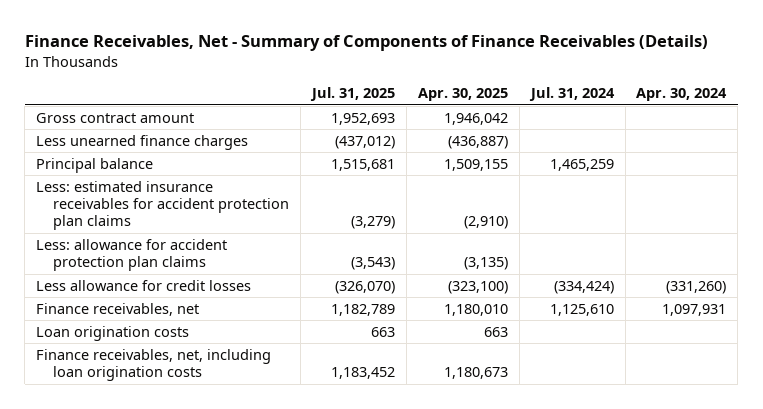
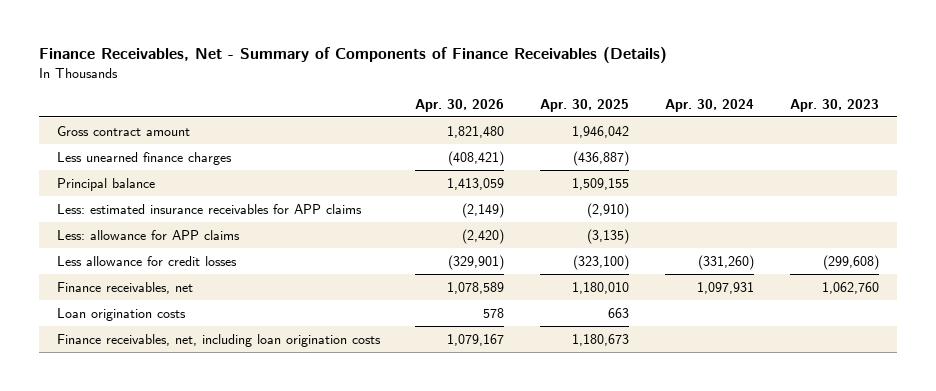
[310,87,396,102] Jul. 31, 2025 -> none
[528,87,615,102] Jul. 31, 2024 -> none
none -> [415,98,505,112] Apr. 30, 2026
none -> [790,98,880,112] Apr. 30, 2023
[36,180,290,231] Less: estimated insurance receivables for accident protection plan claims -> [56,203,362,214] Less: estimated insurance receivables for APP claims
[36,238,228,272] Less: allowance for accident protection plan claims -> [56,229,240,240] Less: allowance for APP claims

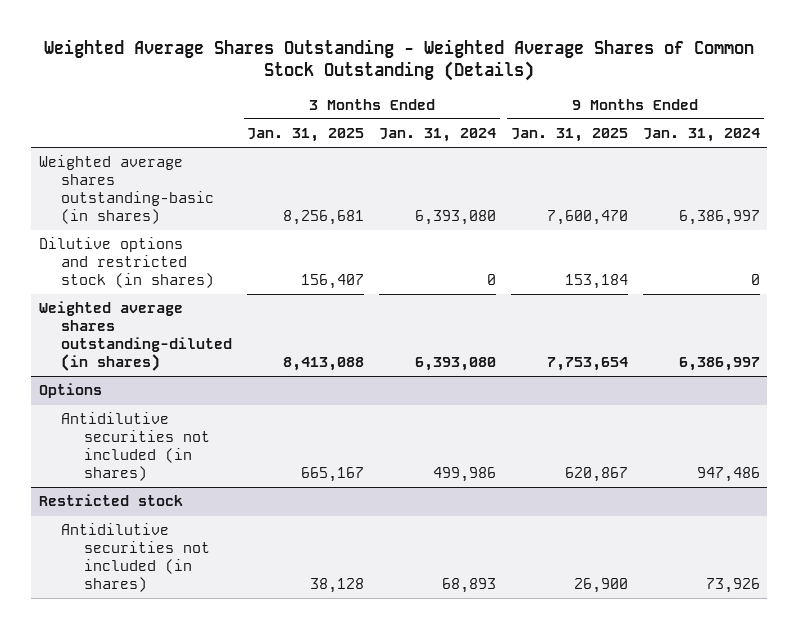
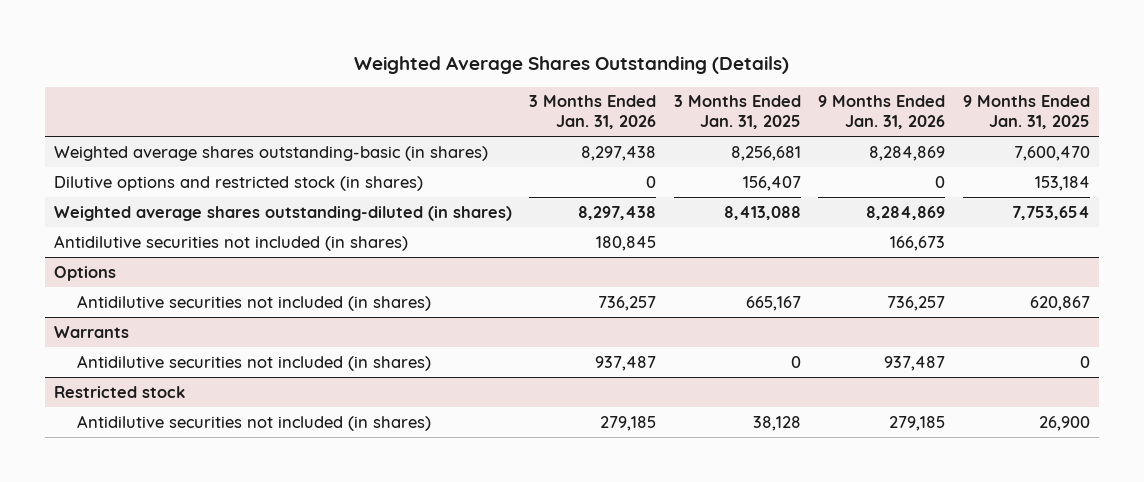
[44,38,755,81] Weighted Average Shares Outstanding - Weighted Average Shares of Common Stock Outstanding (Details) -> [353,56,789,75] Weighted Average Shares Outstanding (Details)
[379,128,497,143] Jan. 31, 2024 -> none
[642,128,760,143] Jan. 31, 2024 -> none
none -> [529,95,657,130] 3 Months Ended Jan. 31, 2026
none -> [818,95,946,130] 9 Months Ended Jan. 31, 2026
none -> [53,234,408,251] Antidilutive securities not included (in shares)
none -> [53,325,129,338] Warrants
none -> [77,354,432,371] Antidilutive securities not included (in shares)

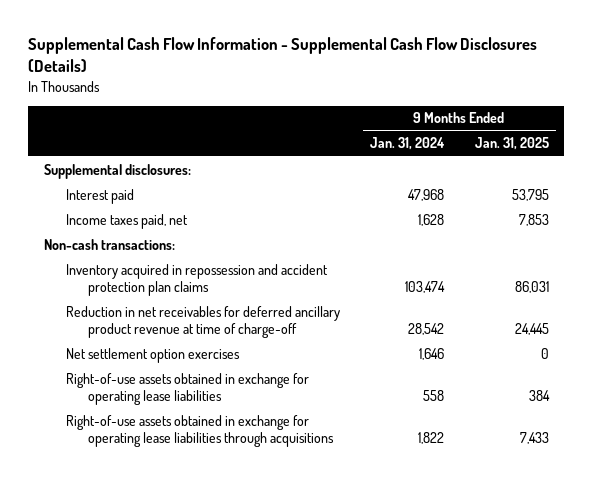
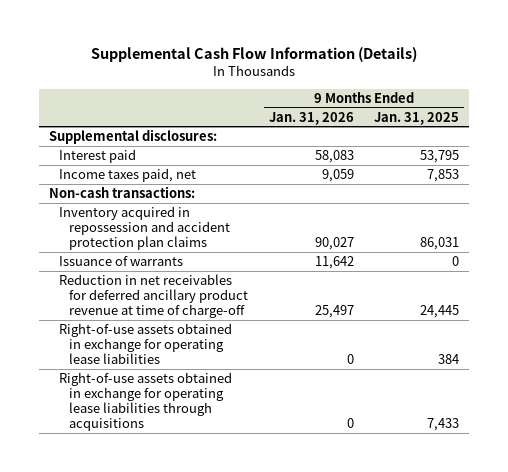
[28,37,538,73] Supplemental Cash Flow Information - Supplemental Cash Flow Disclosures (Details) -> [91,47,418,63] Supplemental Cash Flow Information (Details)
[370,137,446,151] Jan. 31, 2024 -> none
none -> [268,111,354,125] Jan. 31, 2026
none -> [59,255,184,266] Issuance of warrants
[65,347,240,363] Net settlement option exercises -> none

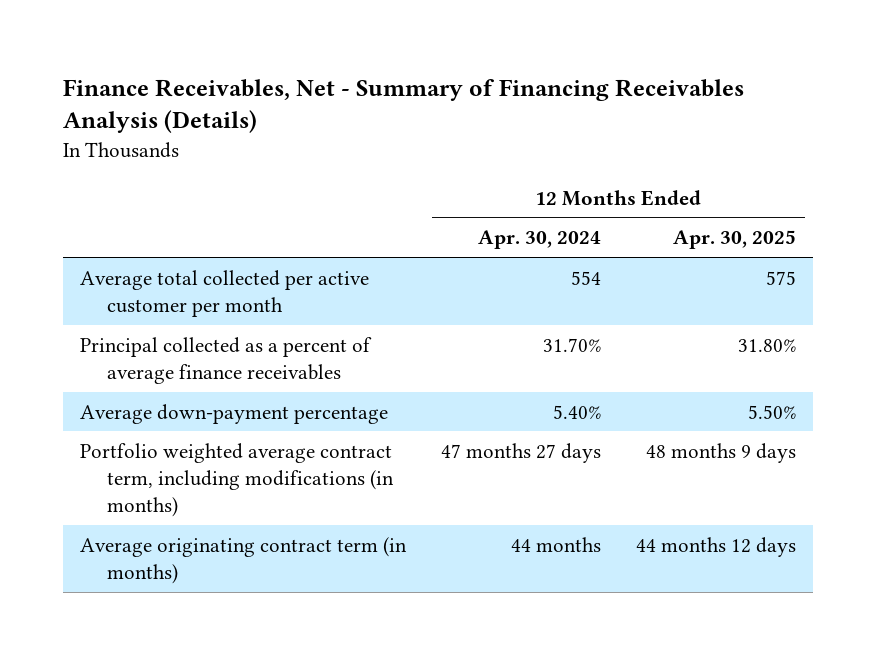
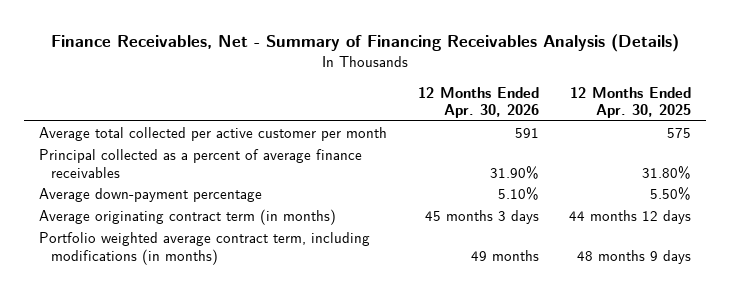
[477,230,601,250] Apr. 30, 2024 -> none
none -> [417,86,539,118] 12 Months Ended Apr. 30, 2026
[80,442,395,518] Portfolio weighted average contract term, including modifications (in months) -> [39,232,371,265] Portfolio weighted average contract term, including modifications (in months)

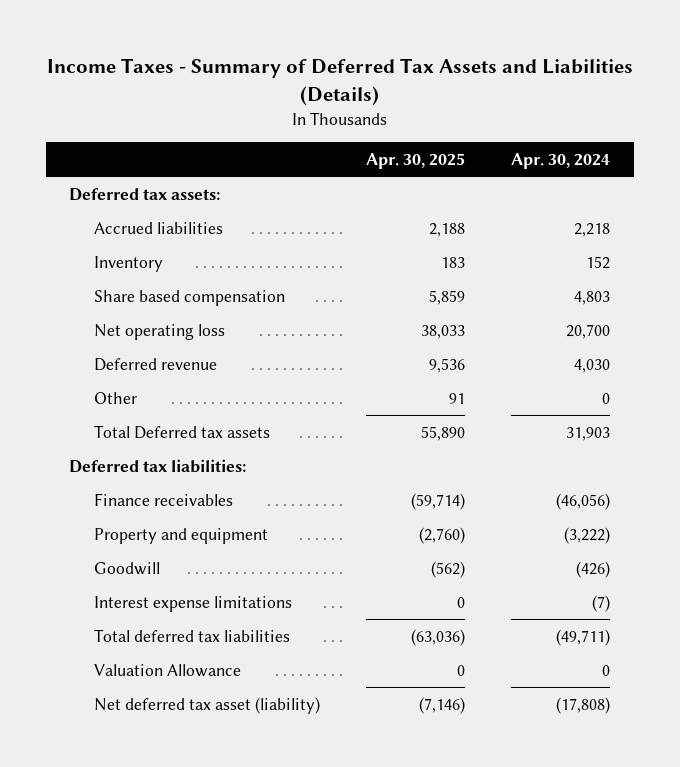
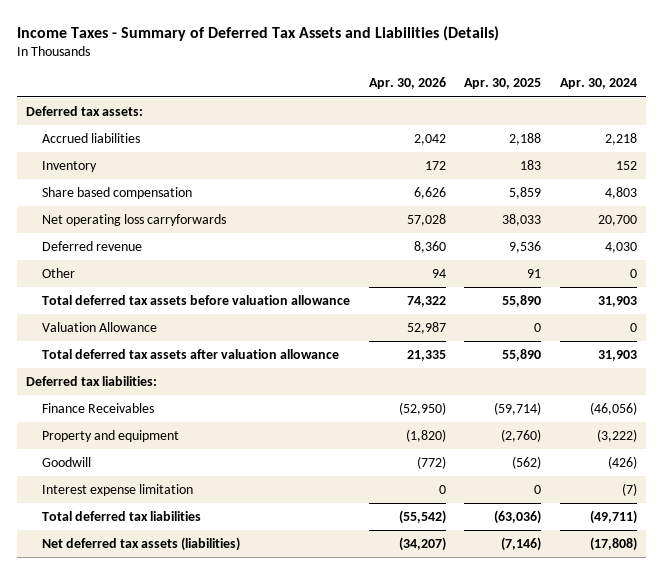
none -> [368,77,446,90] Apr. 30, 2026
[93,323,225,340] Net operating loss -> [42,214,227,227] Net operating loss carryforwards
[93,424,270,439] Total Deferred tax assets -> [42,295,351,306] Total deferred tax assets before valuation allowance
[93,663,241,677] Valuation Allowance -> [42,322,158,333] Valuation Allowance
none -> [42,349,340,360] Total deferred tax assets after valuation allowance
[93,492,233,506] Finance receivables -> [42,403,155,414] Finance Receivables
[93,595,292,612] Interest expense limitations -> [42,484,194,497] Interest expense limitation
[93,696,320,714] Net deferred tax asset (liability) -> [42,537,241,552] Net deferred tax assets (liabilities)

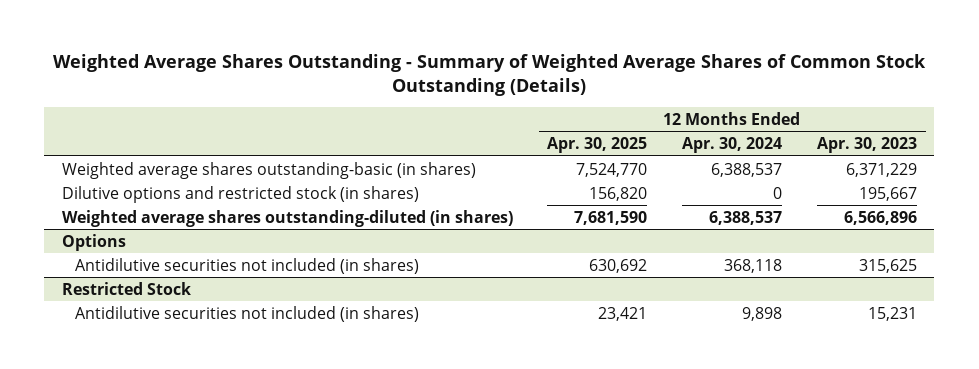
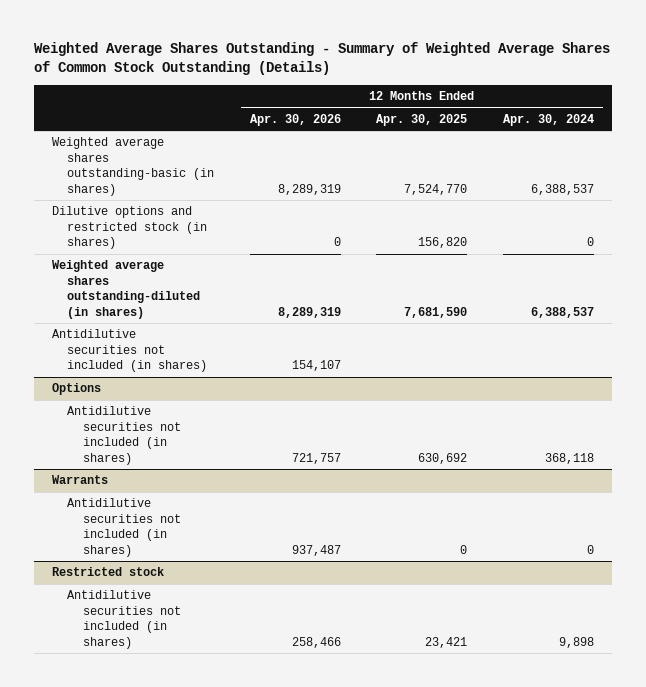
[817,136,918,153] Apr. 30, 2023 -> none
none -> [249,113,341,126] Apr. 30, 2026
none -> [52,329,208,373] Antidilutive securities not included (in shares)
none -> [52,475,109,485] Warrants
none -> [67,498,181,557] Antidilutive securities not included (in shares)
[61,281,191,295] Restricted Stock -> [52,567,165,577] Restricted stock

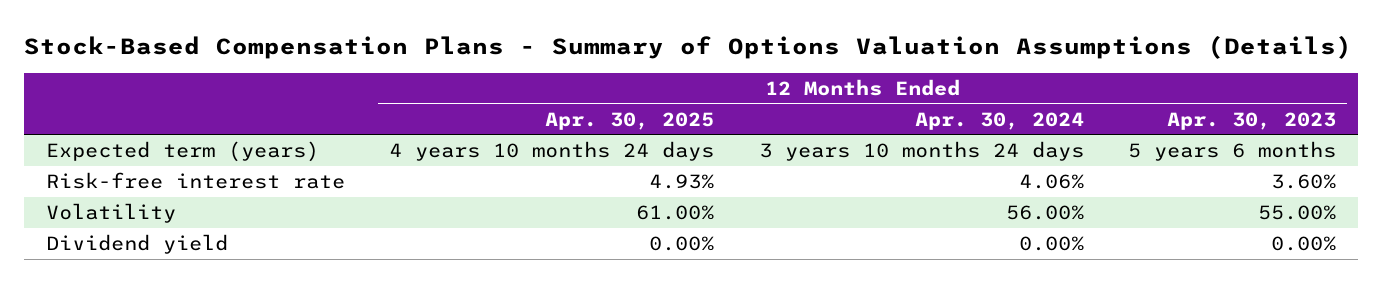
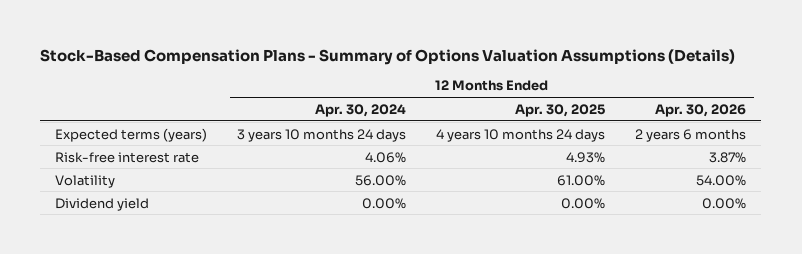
[1166,111,1336,130] Apr. 30, 2023 -> none
none -> [655,103,747,117] Apr. 30, 2026
[46,140,320,162] Expected term (years) -> [55,127,208,142] Expected terms (years)

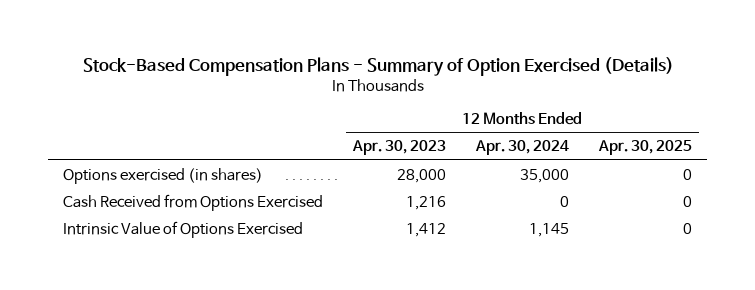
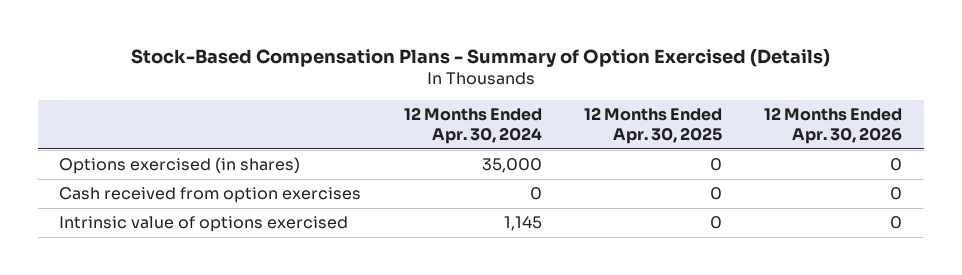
[352,140,447,156] Apr. 30, 2023 -> none
none -> [764,107,903,145] 12 Months Ended Apr. 30, 2026
[63,193,324,211] Cash Received from Options Exercised -> [59,187,362,204] Cash received from option exercises
[63,220,304,238] Intrinsic Value of Options Exercised -> [59,216,349,233] Intrinsic value of options exercised

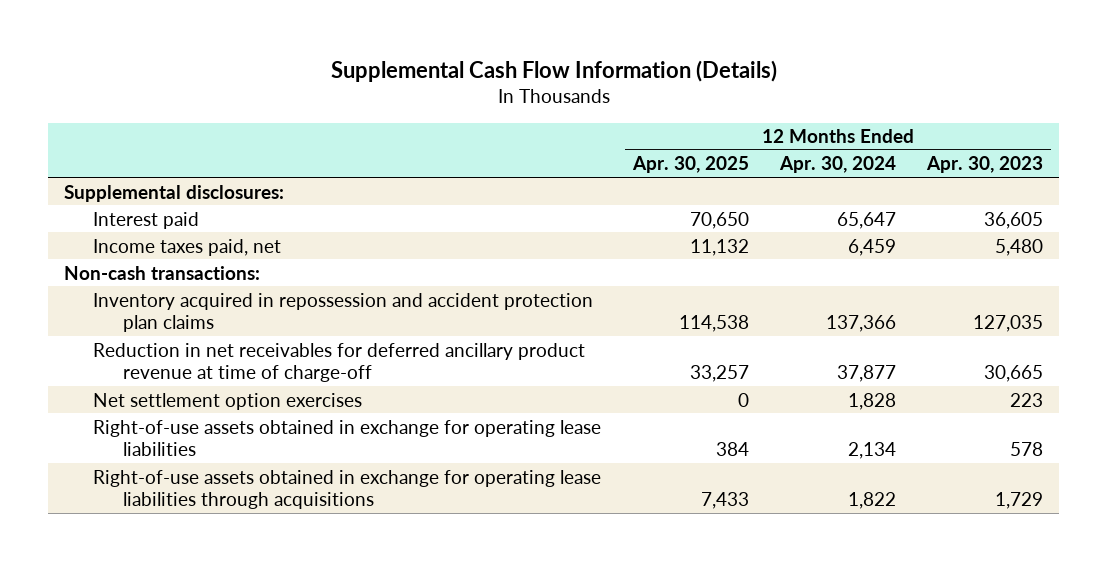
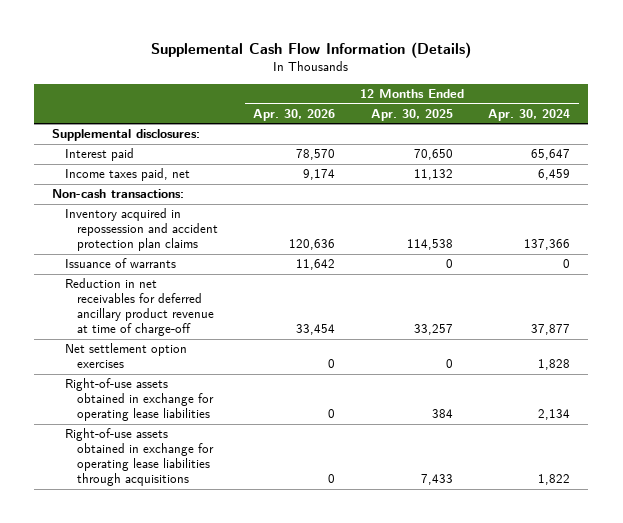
[926,156,1044,174] Apr. 30, 2023 -> none
none -> [253,108,336,121] Apr. 30, 2026
none -> [64,258,176,269] Issuance of warrants

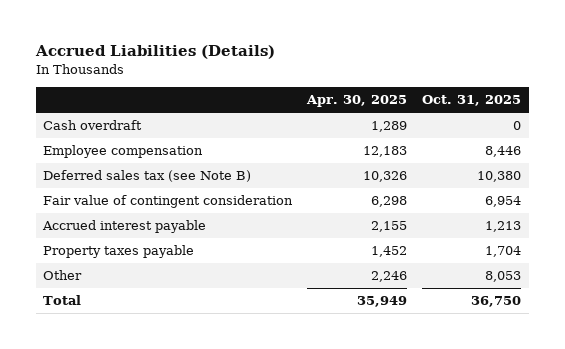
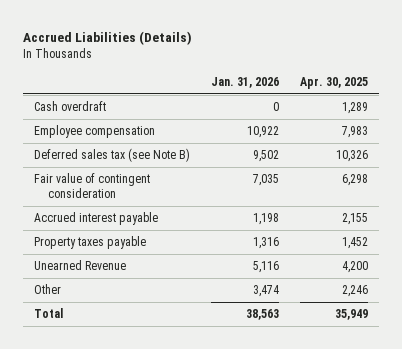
[422,95,522,107] Oct. 31, 2025 -> none
none -> [211,76,280,88] Jan. 31, 2026
[363,146,408,158] 12,183 -> [342,126,369,139] 7,983
none -> [33,260,126,271] Unearned Revenue

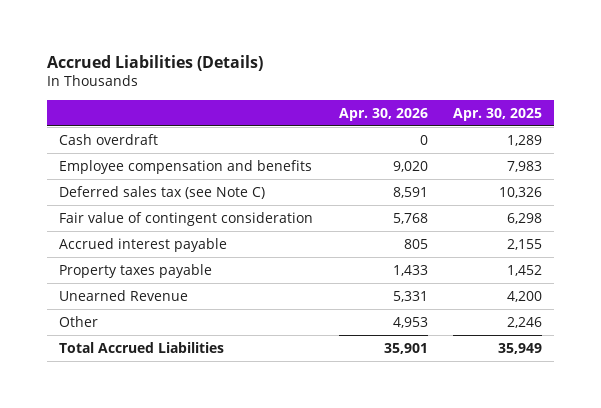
[211,76,280,88] Jan. 31, 2026 -> none
none -> [338,107,428,121] Apr. 30, 2026
[33,125,155,139] Employee compensation -> [59,159,313,174] Employee compensation and benefits
[33,148,190,163] Deferred sales tax (see Note B) -> [59,185,266,199] Deferred sales tax (see Note C)
[33,308,63,319] Total -> [59,341,225,353] Total Accrued Liabilities

